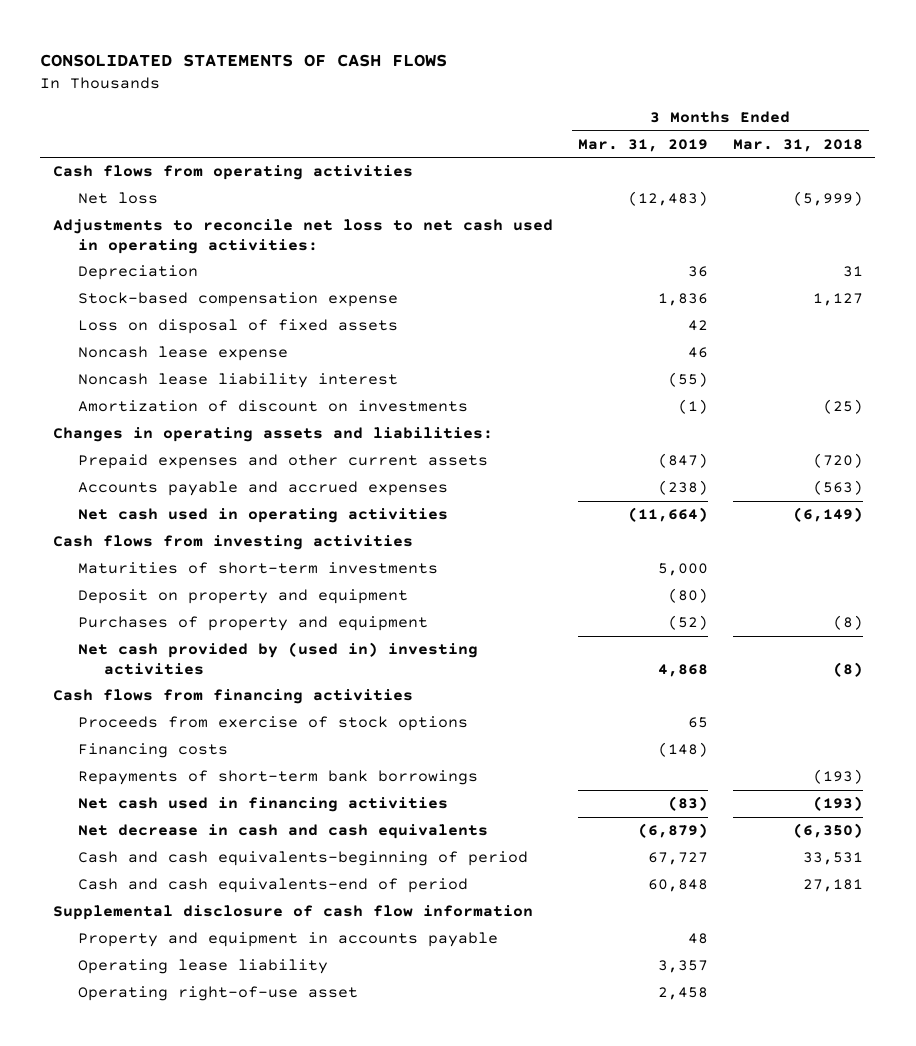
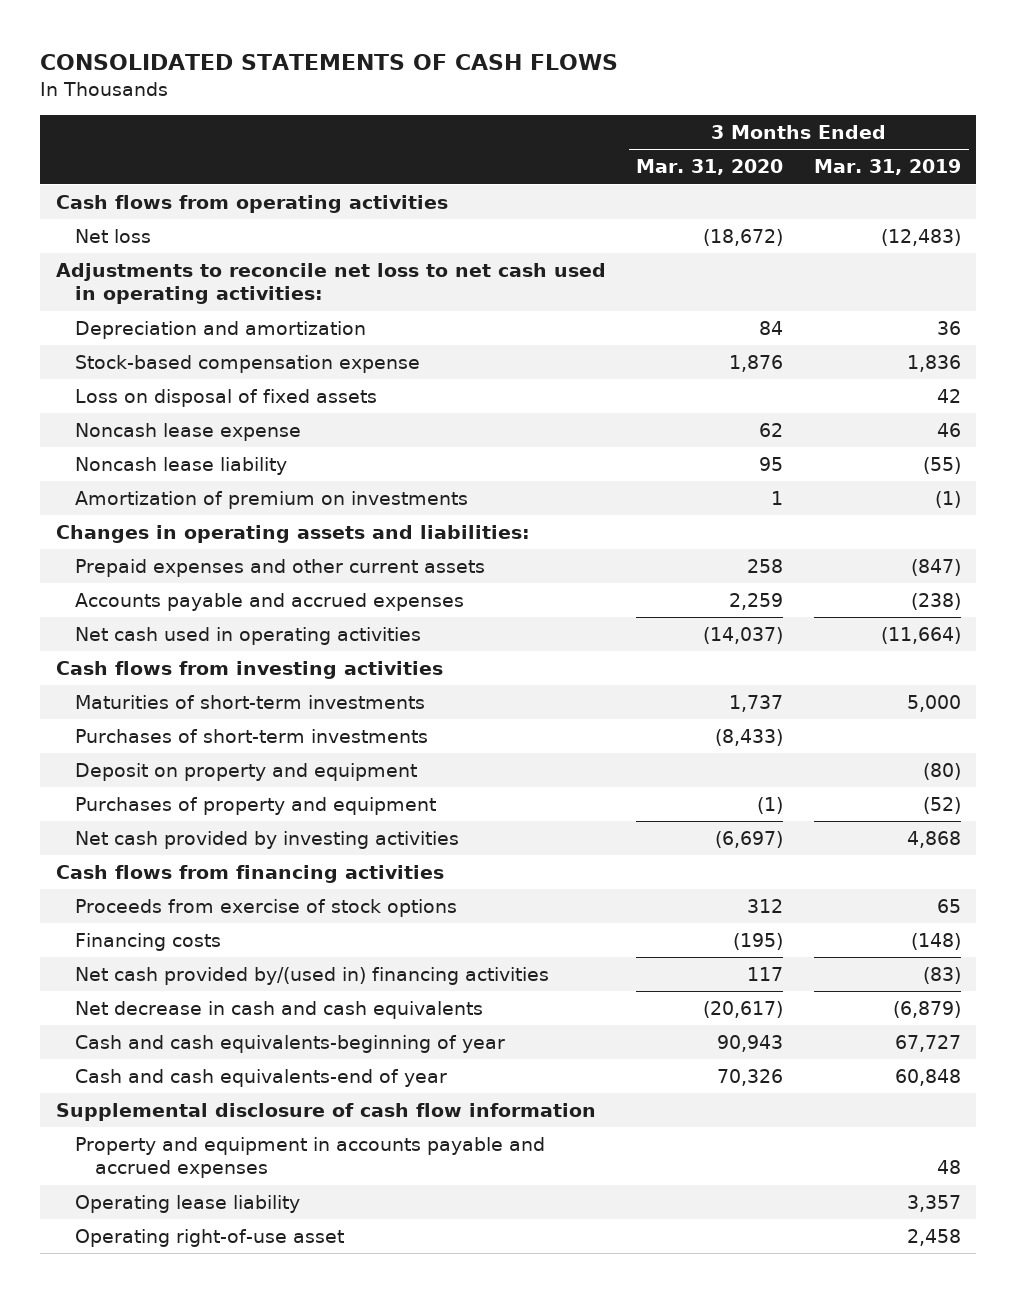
[732,138,863,152] Mar. 31, 2018 -> none
none -> [636,159,784,176] Mar. 31, 2020
[78,265,199,281] Depreciation -> [75,321,367,340] Depreciation and amortization
[78,373,399,389] Noncash lease liability interest -> [75,457,288,476] Noncash lease liability
[78,400,469,413] Amortization of discount on investments -> [75,491,469,510] Amortization of premium on investments
none -> [75,729,429,744] Purchases of short-term investments
[78,642,479,676] Net cash provided by (used in) investing activities -> [75,831,460,850] Net cash provided by investing activities
[78,770,479,786] Repayments of short-term bank borrowings -> none
[78,797,449,813] Net cash used in financing activities -> [75,967,550,986] Net cash provided by/(used in) financing activities
[78,851,529,867] Cash and cash equivalents-beginning of period -> [75,1035,506,1054] Cash and cash equivalents-beginning of year
[78,878,469,894] Cash and cash equivalents-end of period -> [75,1069,448,1088] Cash and cash equivalents-end of year
[78,932,499,948] Property and equipment in accounts payable -> [75,1137,546,1179] Property and equipment in accounts payable and accrued expenses

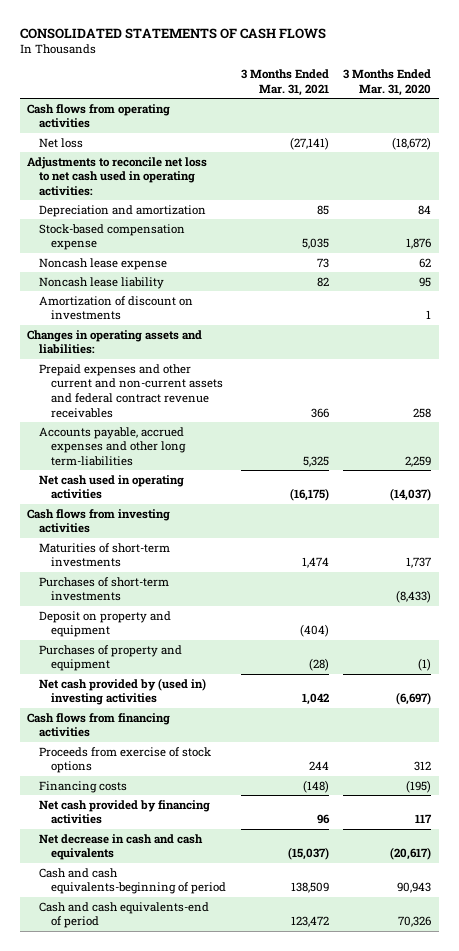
[814,159,962,176] Mar. 31, 2019 -> none
none -> [240,68,329,96] 3 Months Ended Mar. 31, 2021
[75,389,378,408] Loss on disposal of fixed assets -> none
[75,491,469,510] Amortization of premium on investments -> [39,295,194,321] Amortization of discount on investments
[75,559,486,578] Prepaid expenses and other current assets -> [39,363,223,418] Prepaid expenses and other current and non-current assets and federal contract revenue receivables
[75,593,465,612] Accounts payable and accrued expenses -> [39,426,186,466] Accounts payable, accrued expenses and other long term-liabilities
[75,831,460,850] Net cash provided by investing activities -> [39,677,207,706] Net cash provided by (used in) investing activities
[75,967,550,986] Net cash provided by/(used in) financing activities -> [39,799,211,825] Net cash provided by financing activities
[55,1103,596,1122] Supplemental disclosure of cash flow information -> none
[75,1137,546,1179] Property and equipment in accounts payable and accrued expenses -> none
[75,1195,301,1214] Operating lease liability -> none
[75,1229,345,1248] Operating right-of-use asset -> none
[75,1035,506,1054] Cash and cash equivalents-beginning of year -> [39,867,226,895] Cash and cash equivalents-beginning of period
[75,1069,448,1088] Cash and cash equivalents-end of year -> [39,901,210,929] Cash and cash equivalents-end of period

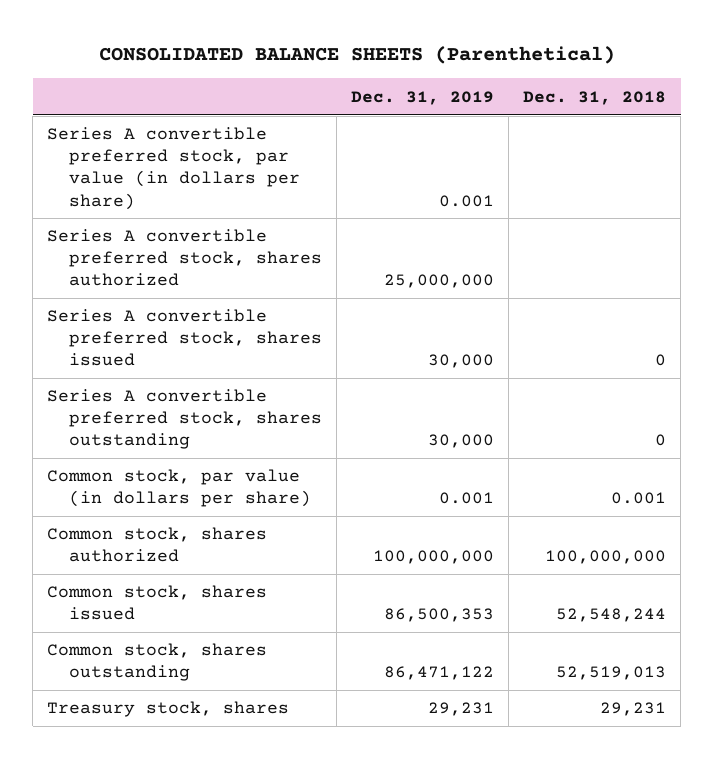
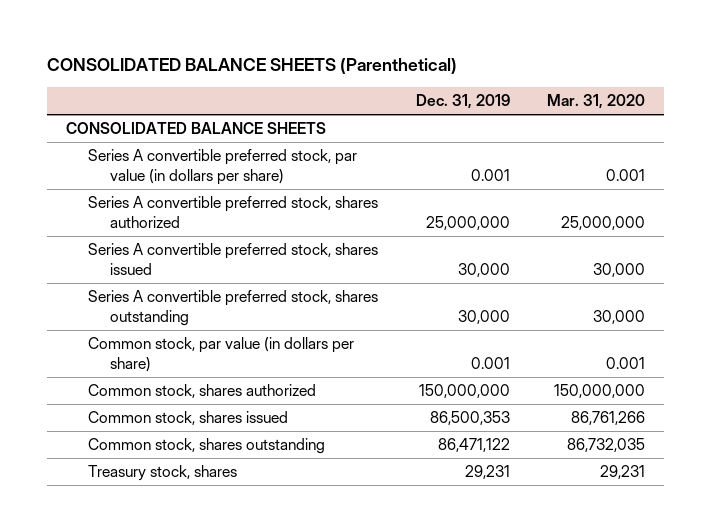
[523,90,667,105] Dec. 31, 2018 -> none
none -> [547,93,646,109] Mar. 31, 2020
none -> [66,122,327,135] CONSOLIDATED BALANCE SHEETS
[373,550,495,565] 100,000,000 -> [418,384,510,399] 150,000,000

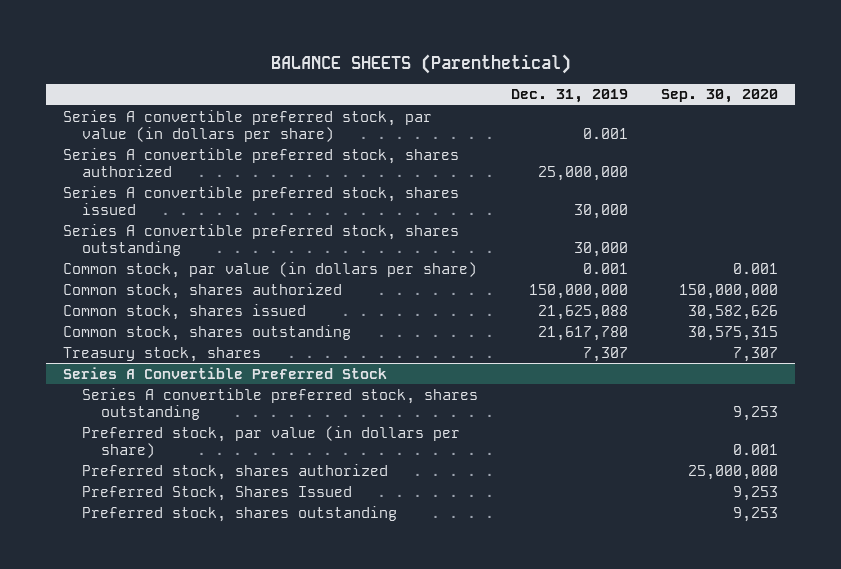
[47,58,458,75] CONSOLIDATED BALANCE SHEETS (Parenthetical) -> [270,54,571,75] BALANCE SHEETS (Parenthetical)
[547,93,646,109] Mar. 31, 2020 -> none
none -> [661,89,779,104] Sep. 30, 2020
[66,122,327,135] CONSOLIDATED BALANCE SHEETS -> none
[429,411,510,426] 86,500,353 -> [537,304,628,320] 21,625,088
[437,438,510,453] 86,471,122 -> [537,325,628,341] 21,617,780
[464,465,510,480] 29,231 -> [582,346,628,362] 7,307
none -> [62,366,387,379] Series A Convertible Preferred Stock
none -> [81,387,478,421] Series A convertible preferred stock, shares outstanding
none -> [81,425,460,459] Preferred stock, par value (in dollars per share)
none -> [81,463,388,480] Preferred stock, shares authorized
none -> [81,485,352,501] Preferred Stock, Shares Issued
none -> [81,505,397,522] Preferred stock, shares outstanding

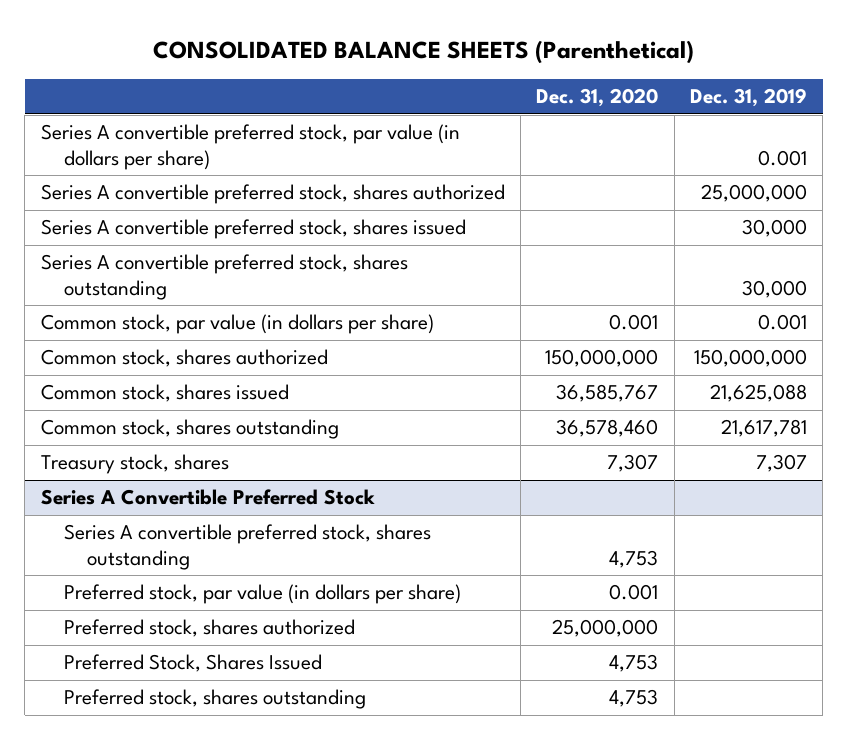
[270,54,571,75] BALANCE SHEETS (Parenthetical) -> [152,39,694,64] CONSOLIDATED BALANCE SHEETS (Parenthetical)
[661,89,779,104] Sep. 30, 2020 -> none
none -> [536,88,659,108] Dec. 31, 2020
[537,325,628,341] 21,617,780 -> [720,419,807,438] 21,617,781

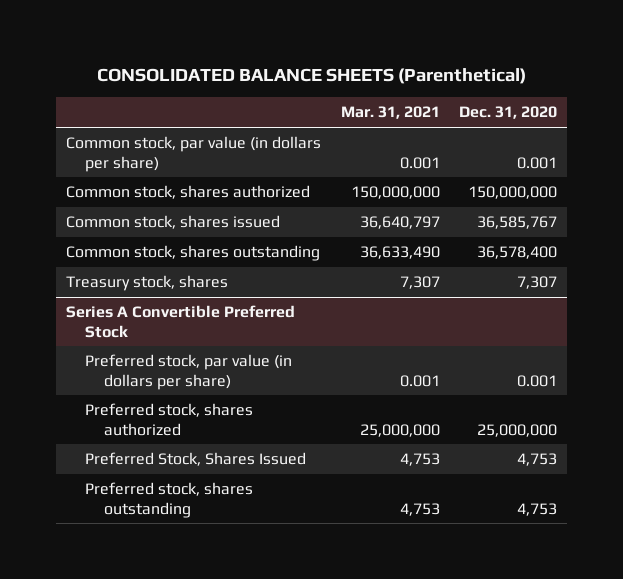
[689,88,807,108] Dec. 31, 2019 -> none
none -> [340,106,440,120] Mar. 31, 2021
[40,124,460,170] Series A convertible preferred stock, par value (in dollars per share) -> none
[40,184,505,205] Series A convertible preferred stock, shares authorized -> none
[40,219,466,240] Series A convertible preferred stock, shares issued -> none
[40,254,408,300] Series A convertible preferred stock, shares outstanding -> none
[556,419,659,438] 36,578,460 -> [477,246,558,260] 36,578,400
[63,524,431,570] Series A convertible preferred stock, shares outstanding -> none

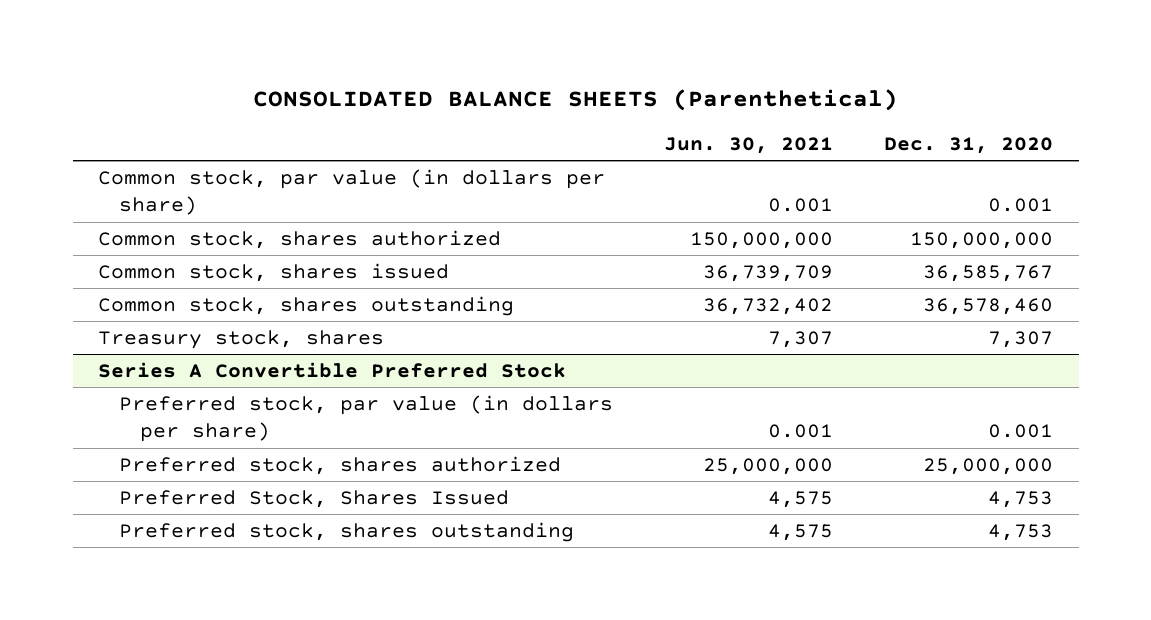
[340,106,440,120] Mar. 31, 2021 -> none
none -> [664,136,834,154] Jun. 30, 2021
[477,246,558,260] 36,578,400 -> [923,297,1054,315] 36,578,460

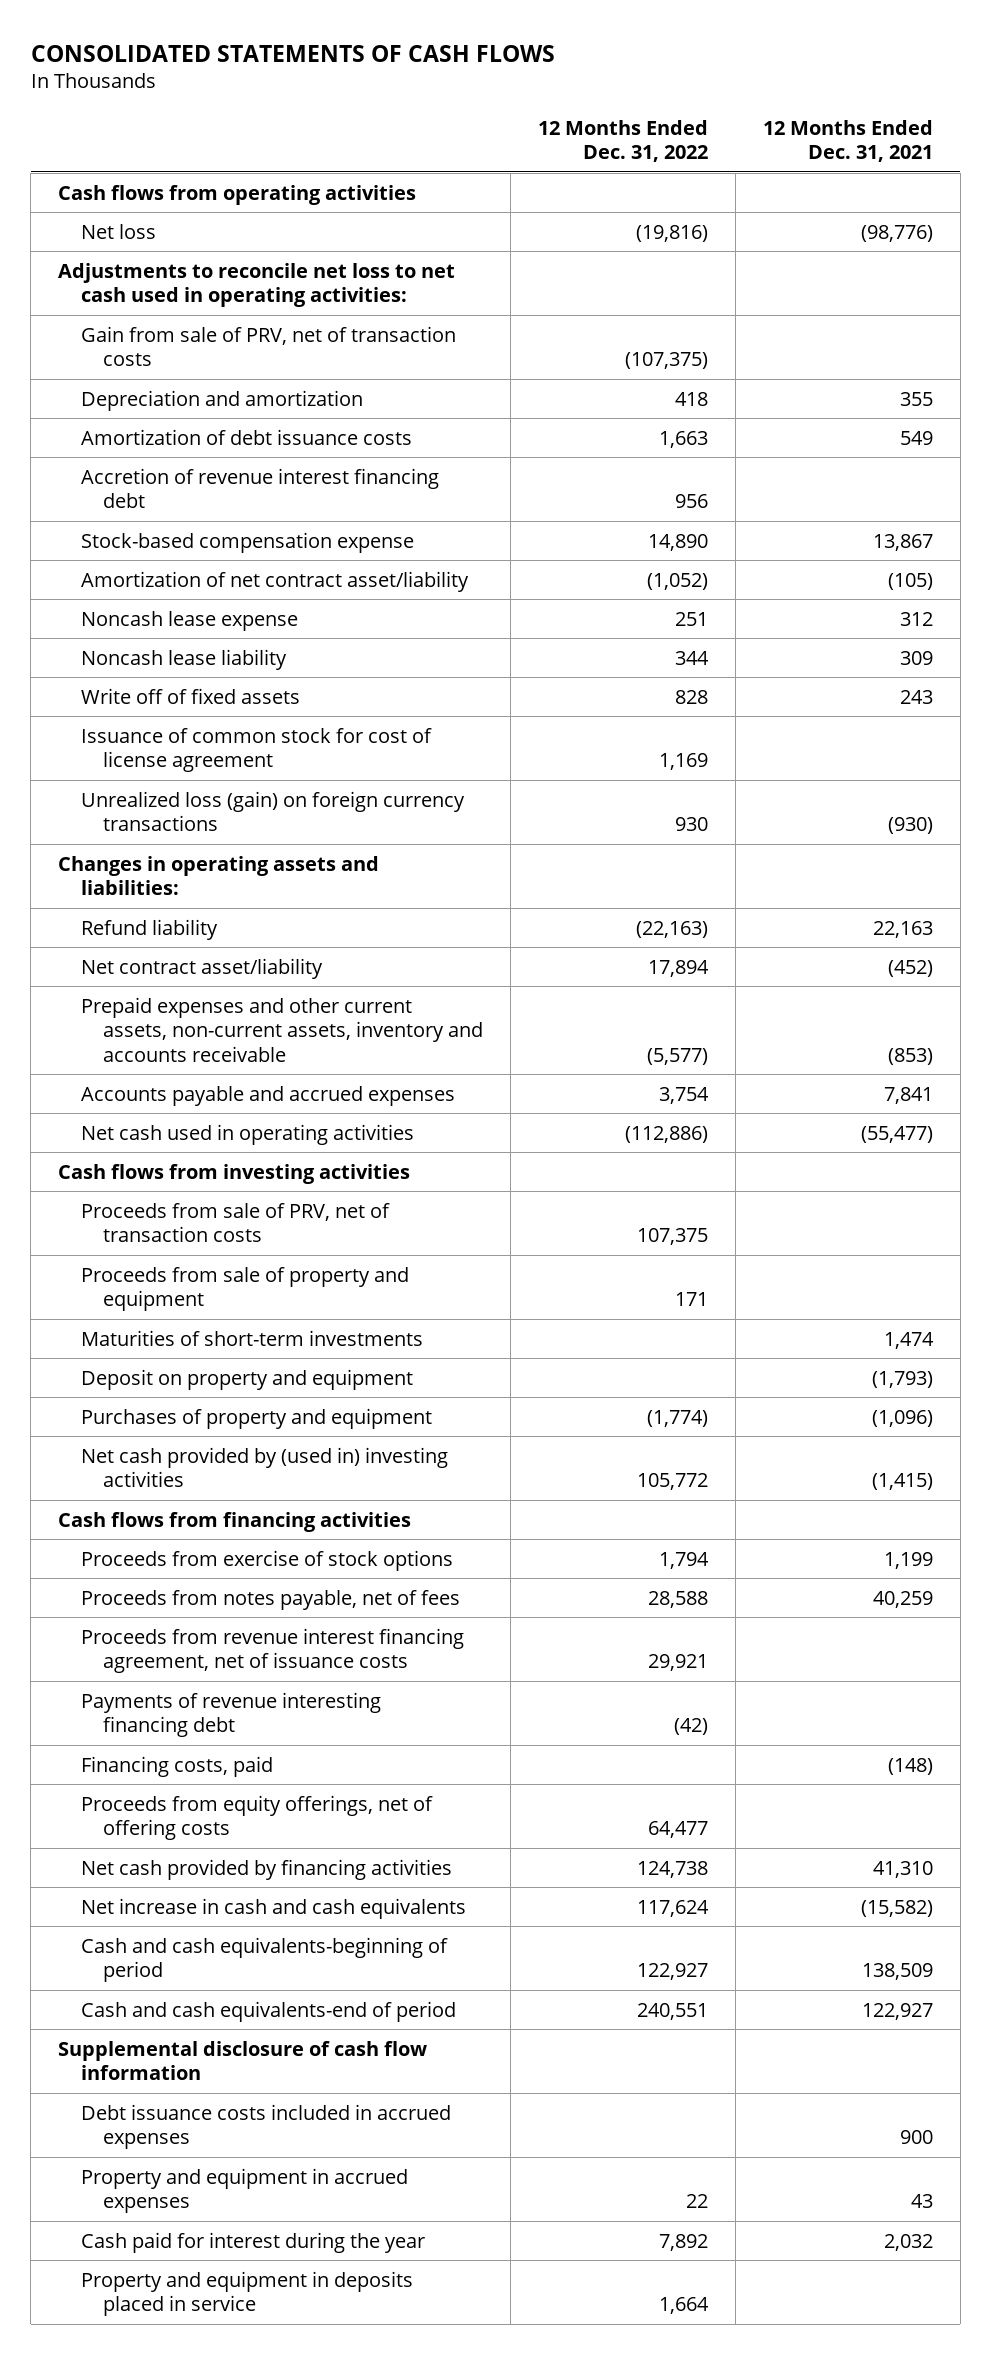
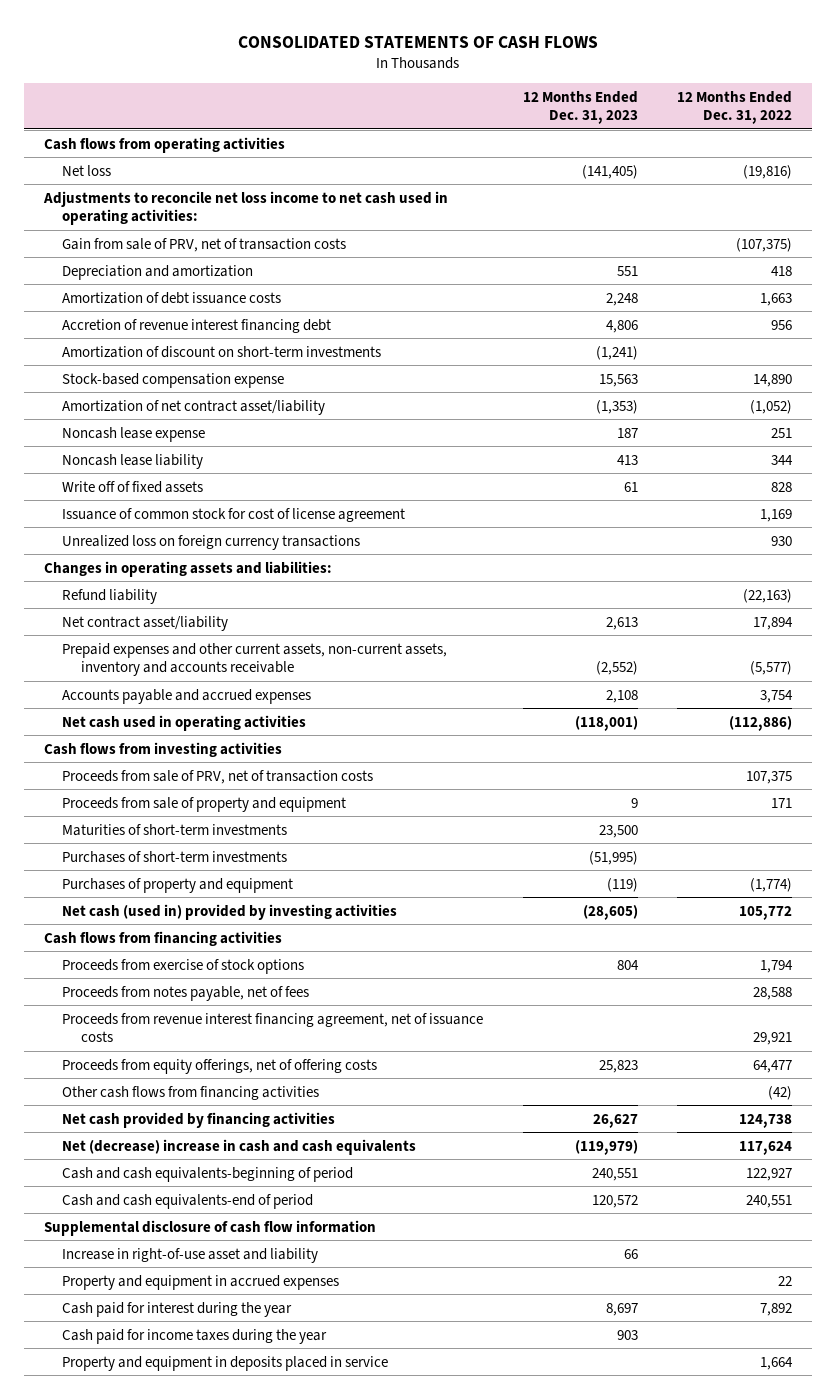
[762,119,933,163] 12 Months Ended Dec. 31, 2021 -> none
none -> [522,90,638,125] 12 Months Ended Dec. 31, 2023
[58,262,456,308] Adjustments to reconcile net loss to net cash used in operating activities: -> [42,190,448,225] Adjustments to reconcile net loss income to net cash used in operating activities:
none -> [62,345,382,358] Amortization of discount on short-term investments
[80,790,465,832] Unrealized loss (gain) on foreign currency transactions -> [62,534,361,550] Unrealized loss on foreign currency transactions
[80,1368,413,1390] Deposit on property and equipment -> none
none -> [62,850,288,863] Purchases of short-term investments
[80,1446,448,1488] Net cash provided by (used in) investing activities -> [62,903,398,920] Net cash (used in) provided by investing activities
[80,1691,381,1738] Payments of revenue interesting financing debt -> none
[80,1755,273,1777] Financing costs, paid -> none
none -> [62,1085,320,1100] Other cash flows from financing activities
[80,1897,466,1919] Net increase in cash and cash equivalents -> [62,1138,417,1155] Net (decrease) increase in cash and cash equivalents
[80,2103,451,2150] Debt issuance costs included in accrued expenses -> none
none -> [62,1247,319,1263] Increase in right-of-use asset and liability
none -> [62,1328,328,1344] Cash paid for income taxes during the year

